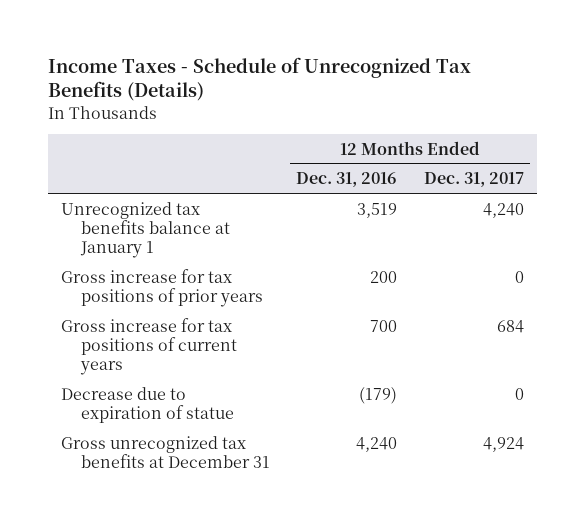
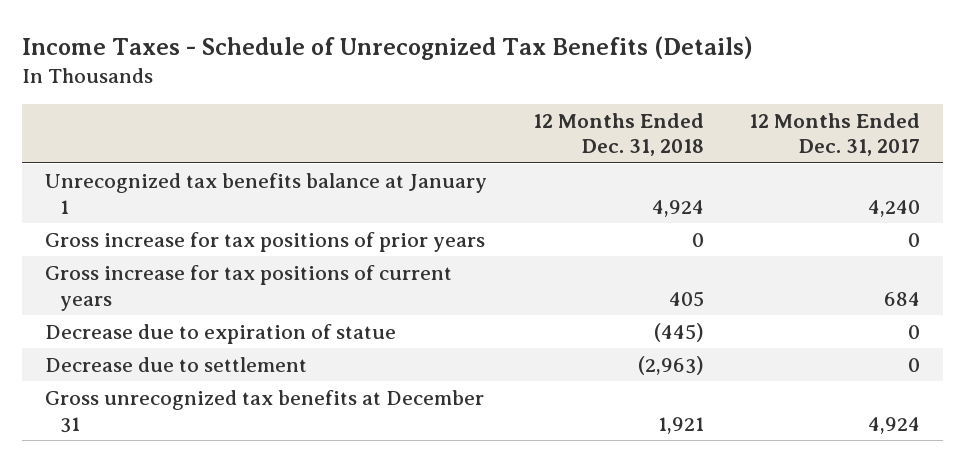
[296,172,398,188] Dec. 31, 2016 -> none
none -> [532,112,704,157] 12 Months Ended Dec. 31, 2018
none -> [45,356,308,372] Decrease due to settlement

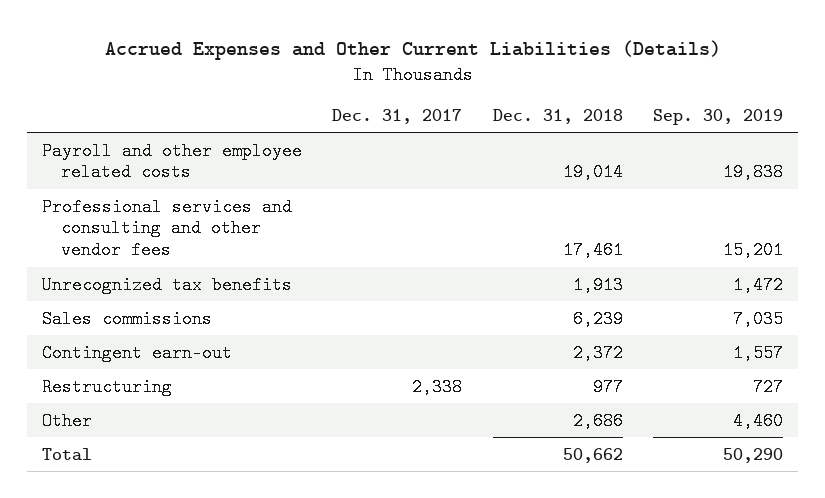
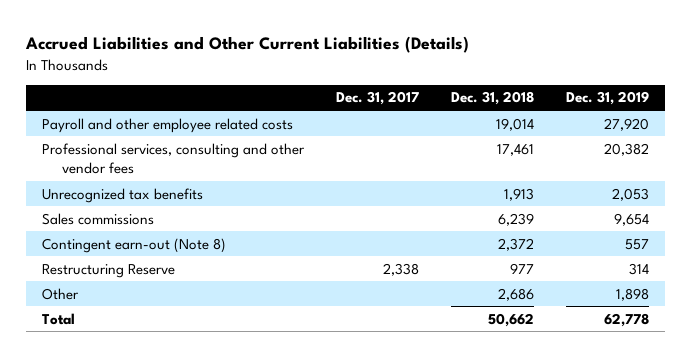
[104,40,721,61] Accrued Expenses and Other Current Liabilities (Details) -> [24,36,469,54] Accrued Liabilities and Other Current Liabilities (Details)
[653,108,784,125] Sep. 30, 2019 -> none
none -> [566,91,650,106] Dec. 31, 2019
[41,197,292,260] Professional services and consulting and other vendor fees -> [41,142,305,175] Professional services, consulting and other vendor fees
[41,343,232,362] Contingent earn-out -> [41,237,226,253] Contingent earn-out (Note 8)
[41,377,172,396] Restructuring -> [41,263,175,278] Restructuring Reserve

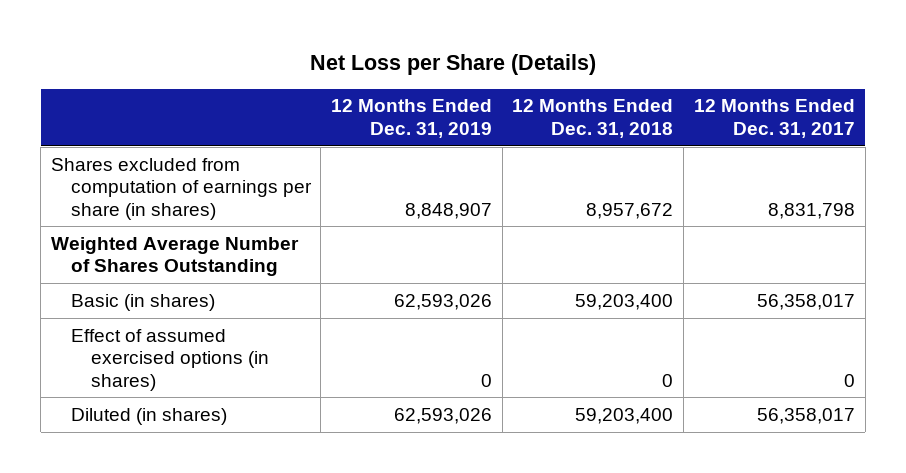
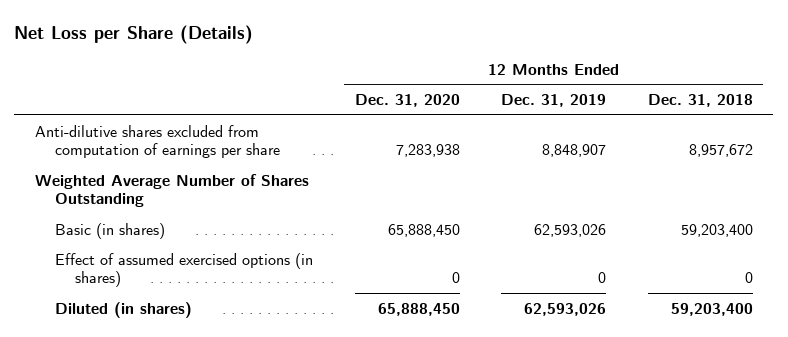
[693,99,855,138] 12 Months Ended Dec. 31, 2017 -> none
none -> [354,94,460,108] Dec. 31, 2020
[50,157,312,220] Shares excluded from computation of earnings per share (in shares) -> [35,124,280,159] Anti-dilutive shares excluded from computation of earnings per share

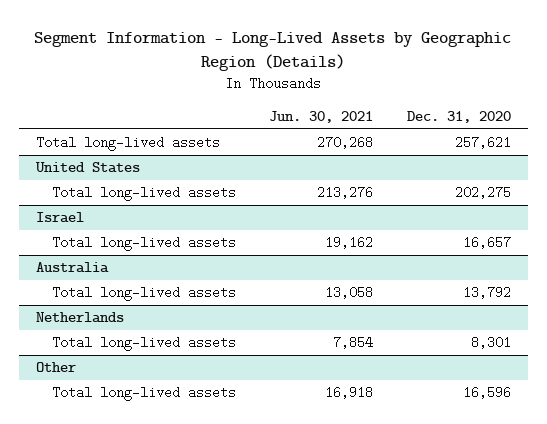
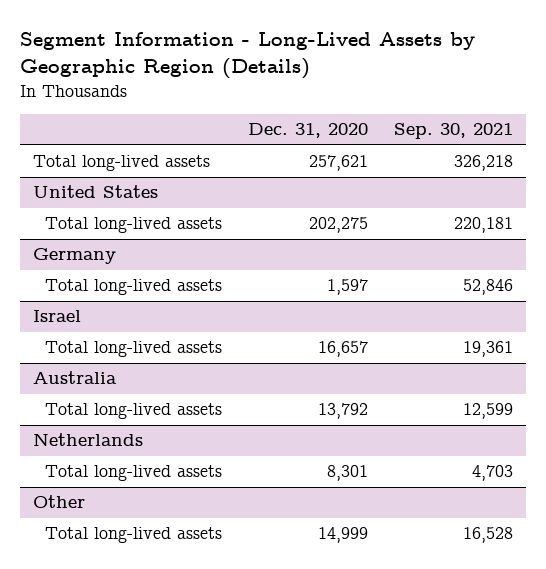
[269,111,374,124] Jun. 30, 2021 -> none
none -> [394,123,514,140] Sep. 30, 2021
none -> [32,248,116,265] Germany
none -> [45,279,223,296] Total long-lived assets
[463,386,512,400] 16,596 -> [318,527,369,544] 14,999

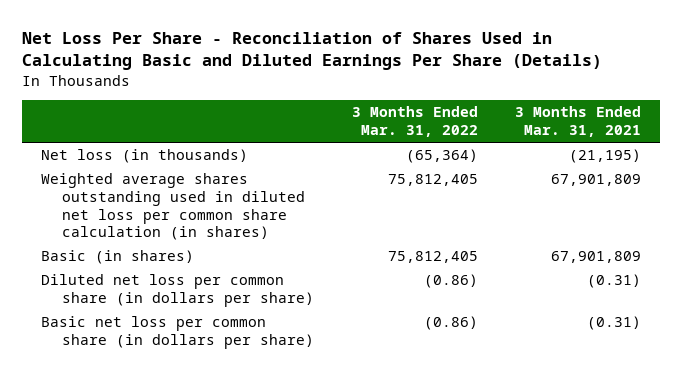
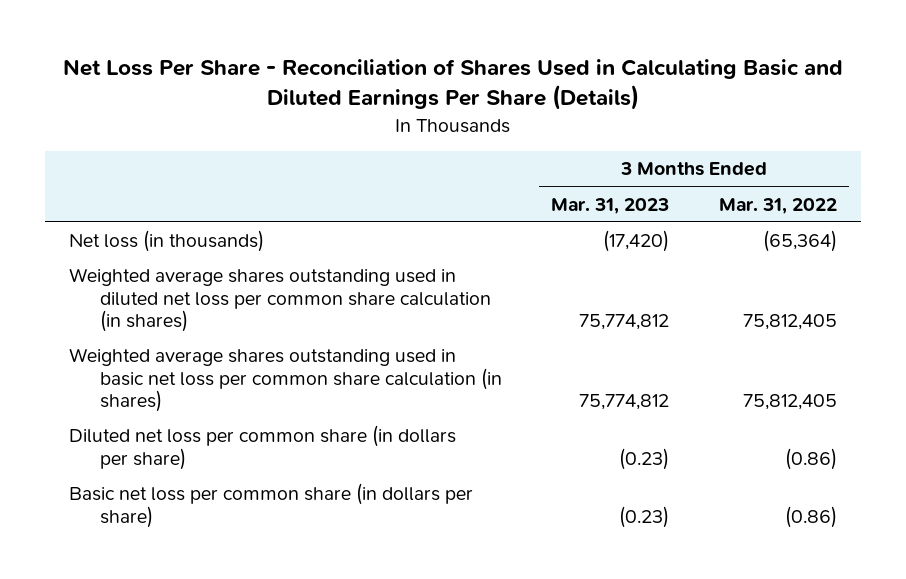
[515,106,642,137] 3 Months Ended Mar. 31, 2021 -> none
none -> [551,197,670,214] Mar. 31, 2023
[40,250,194,265] Basic (in shares) -> [69,348,502,413] Weighted average shares outstanding used in basic net loss per common share calculation (in shares)

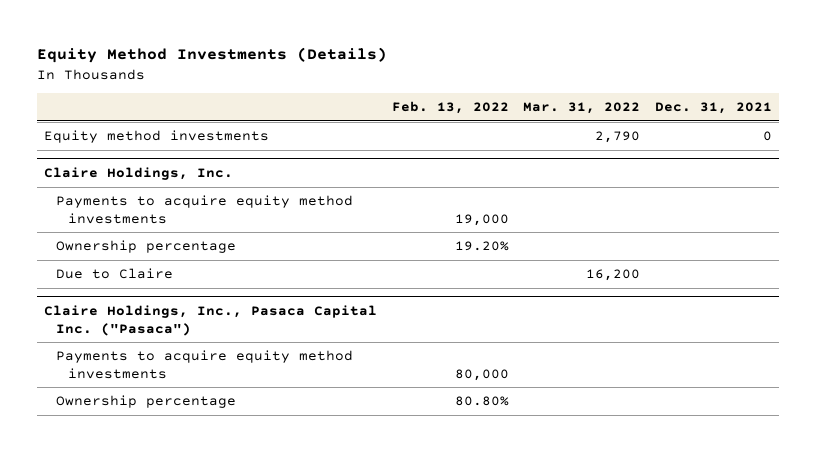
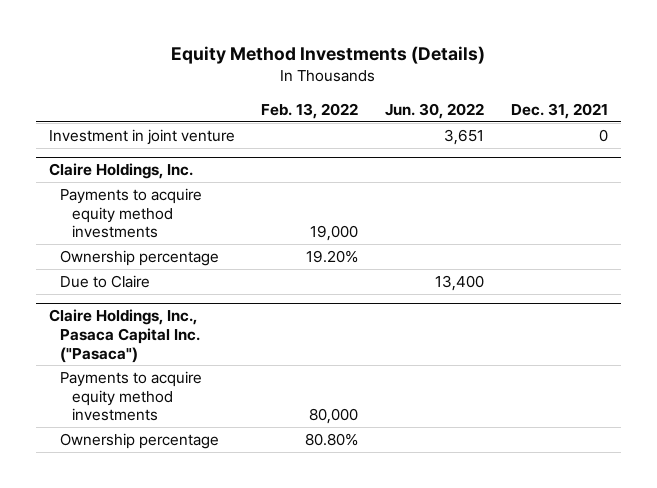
[523,102,641,115] Mar. 31, 2022 -> none
none -> [385,102,485,119] Jun. 30, 2022
[44,130,270,144] Equity method investments -> [48,128,235,145] Investment in joint venture

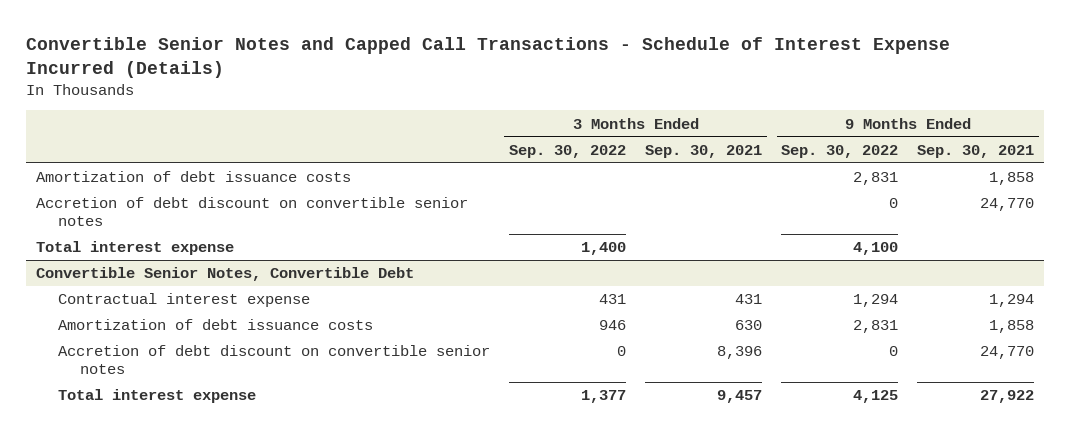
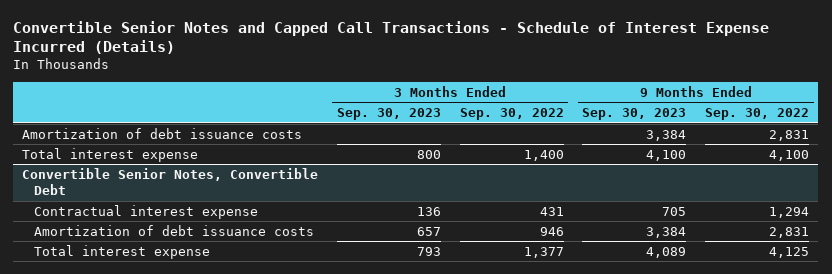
[645,144,763,158] Sep. 30, 2021 -> none
[917,144,1035,158] Sep. 30, 2021 -> none
none -> [337,108,442,121] Sep. 30, 2023
none -> [582,108,687,121] Sep. 30, 2023
[35,197,468,227] Accretion of debt discount on convertible senior notes -> none
[58,345,491,375] Accretion of debt discount on convertible senior notes -> none

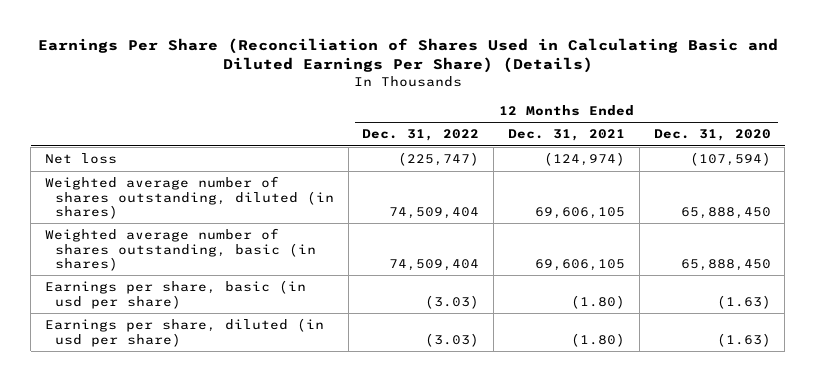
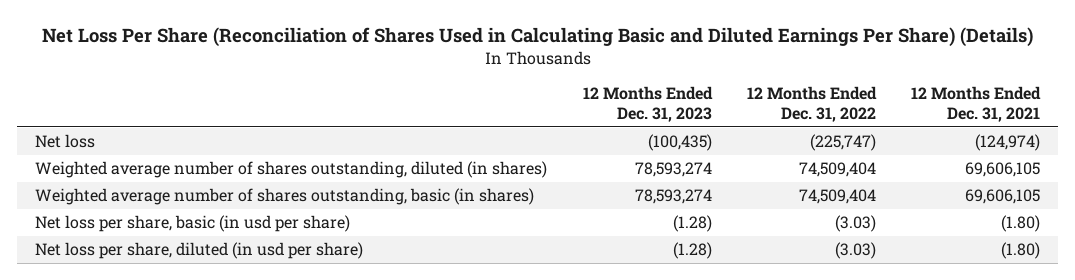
[37,38,778,74] Earnings Per Share (Reconciliation of Shares Used in Calculating Basic and Diluted Earnings Per Share) (Details) -> [41,27,1033,48] Net Loss Per Share (Reconciliation of Shares Used in Calculating Basic and Diluted Earnings Per Share) (Details)
[653,129,771,142] Dec. 31, 2020 -> none
none -> [582,86,713,123] 12 Months Ended Dec. 31, 2023
[45,280,307,309] Earnings per share, basic (in usd per share) -> [35,215,351,233] Net loss per share, basic (in usd per share)
[45,318,325,347] Earnings per share, diluted (in usd per share) -> [35,242,364,260] Net loss per share, diluted (in usd per share)

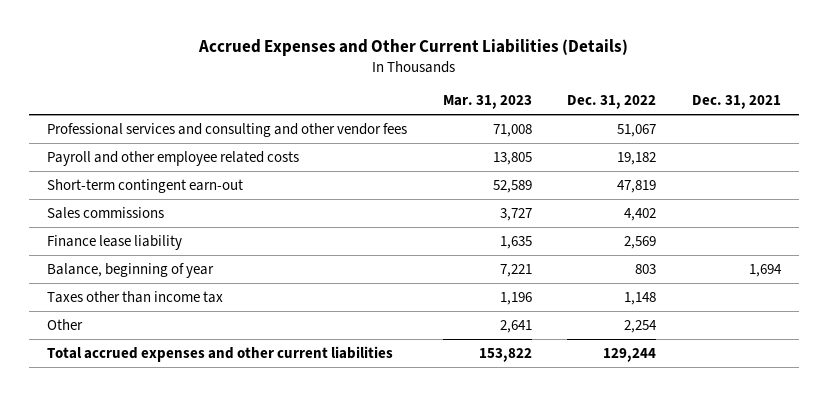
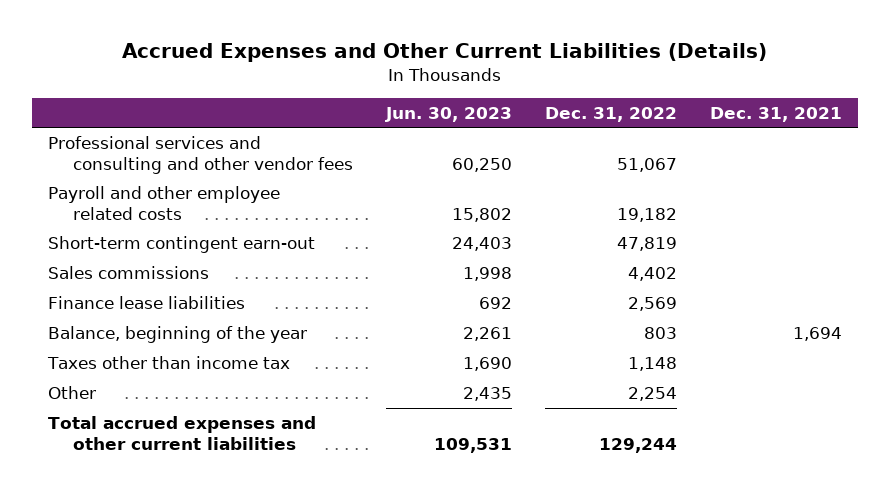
[442,95,532,110] Mar. 31, 2023 -> none
none -> [384,106,512,122] Jun. 30, 2023
[46,234,182,250] Finance lease liability -> [48,295,246,309] Finance lease liabilities
[46,262,214,278] Balance, beginning of year -> [48,325,308,343] Balance, beginning of the year

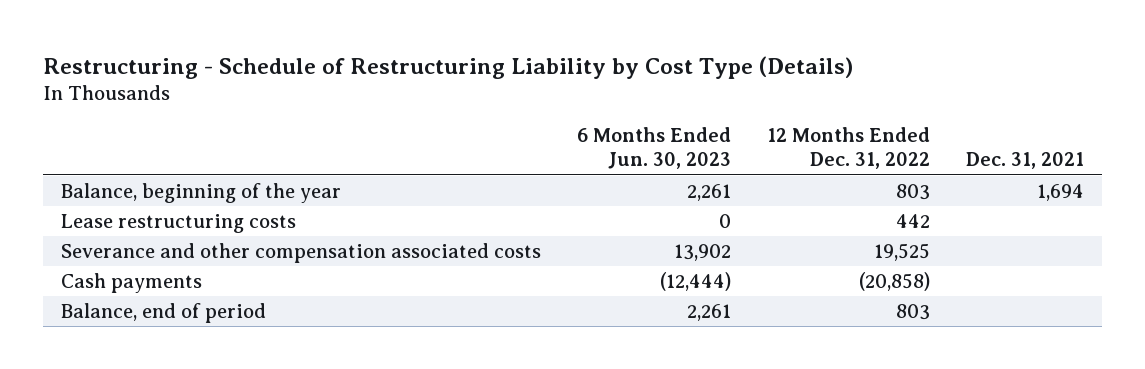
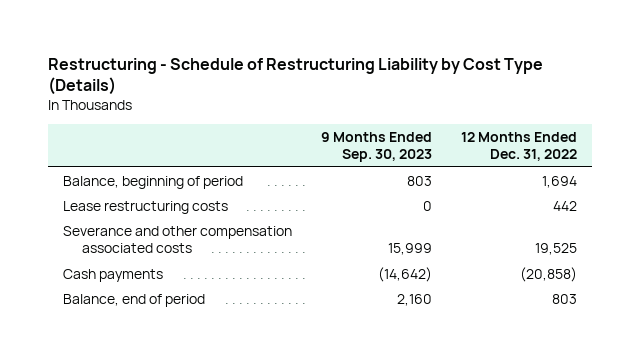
[577,127,732,170] 6 Months Ended Jun. 30, 2023 -> none
[966,152,1085,170] Dec. 31, 2021 -> none
none -> [320,131,432,163] 9 Months Ended Sep. 30, 2023
[61,183,342,204] Balance, beginning of the year -> [62,175,243,189] Balance, beginning of period
[896,184,931,201] 803 -> [542,175,578,188] 1,694

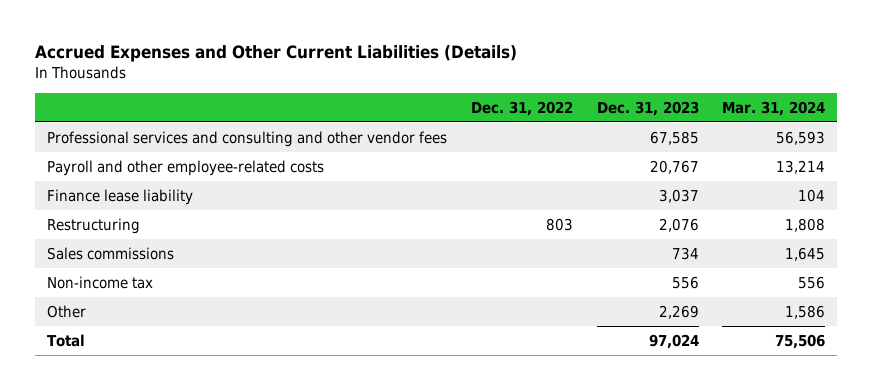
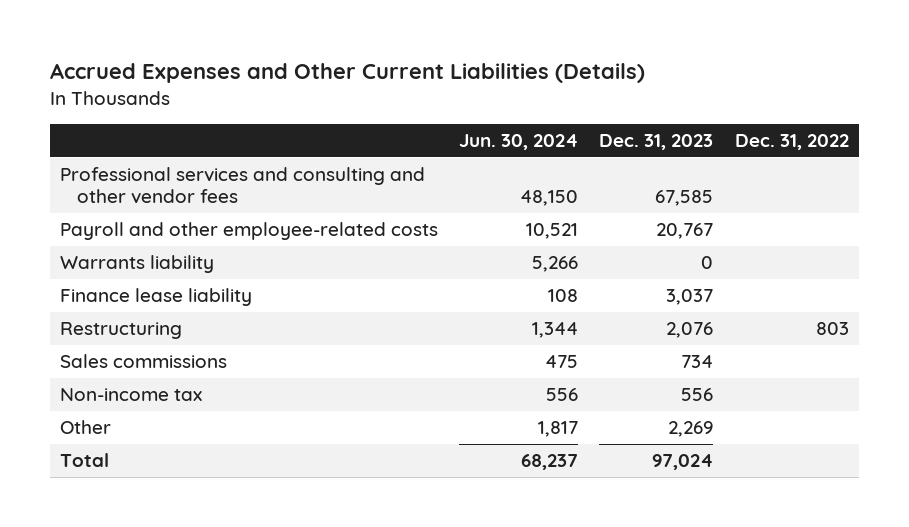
[722,100,826,116] Mar. 31, 2024 -> none
none -> [459,133,579,150] Jun. 30, 2024
none -> [60,255,215,274] Warrants liability

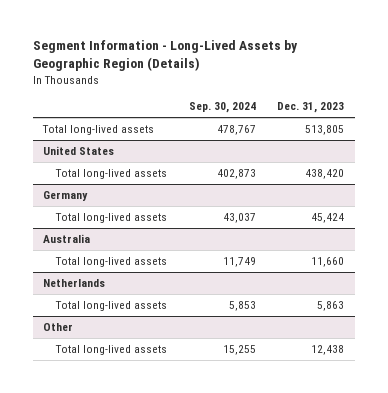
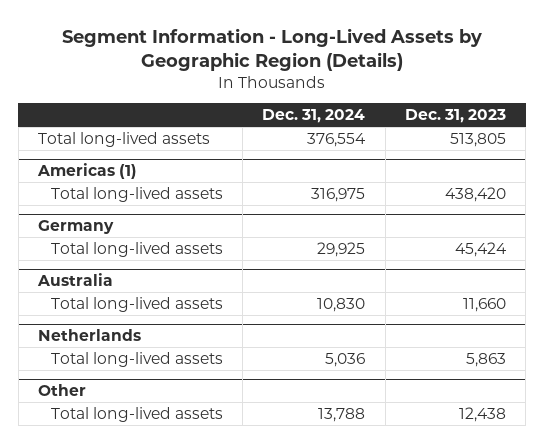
[188,102,256,114] Sep. 30, 2024 -> none
none -> [262,109,366,124] Dec. 31, 2024
[43,145,115,155] United States -> [37,163,138,180] Americas (1)

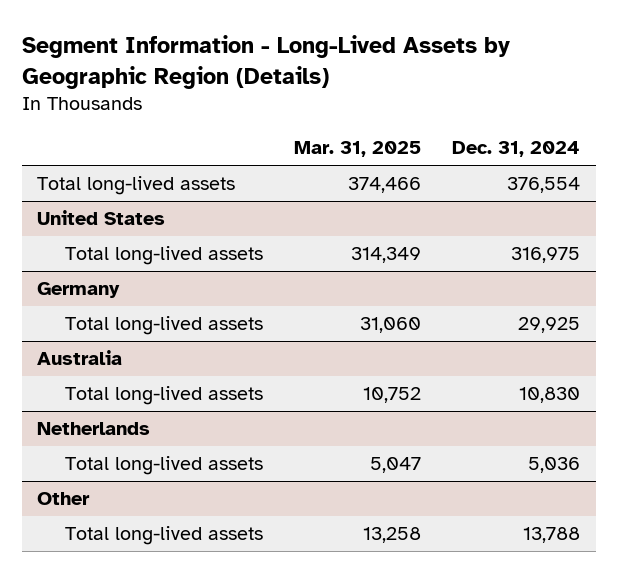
[404,109,506,124] Dec. 31, 2023 -> none
none -> [294,141,422,158] Mar. 31, 2025
[37,163,138,180] Americas (1) -> [37,210,166,226] United States

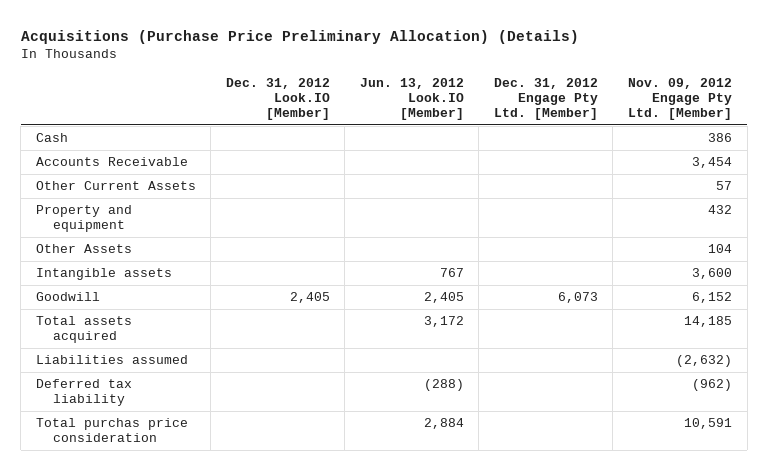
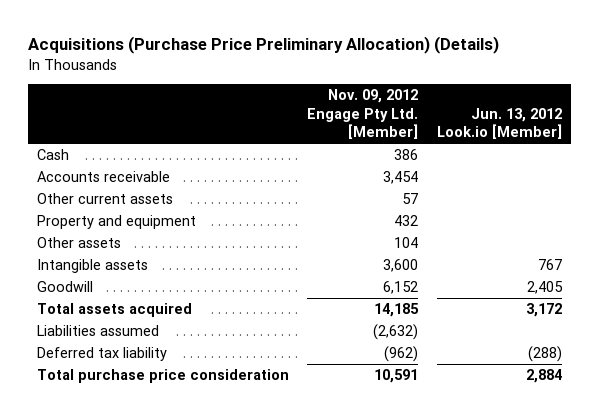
[225,78,330,120] Dec. 31, 2012 Look.IO [Member] -> none
[359,78,464,120] Jun. 13, 2012 Look.IO [Member] -> none
[493,78,598,120] Dec. 31, 2012 Engage Pty Ltd. [Member] -> none
none -> [436,107,562,139] Jun. 13, 2012 Look.io [Member]
[35,157,188,167] Accounts Receivable -> [36,171,170,183] Accounts receivable
[35,181,196,191] Other Current Assets -> [36,193,173,205] Other current assets
[35,244,132,254] Other Assets -> [36,237,121,249] Other assets
[35,418,188,443] Total purchas price consideration -> [36,369,289,384] Total purchase price consideration

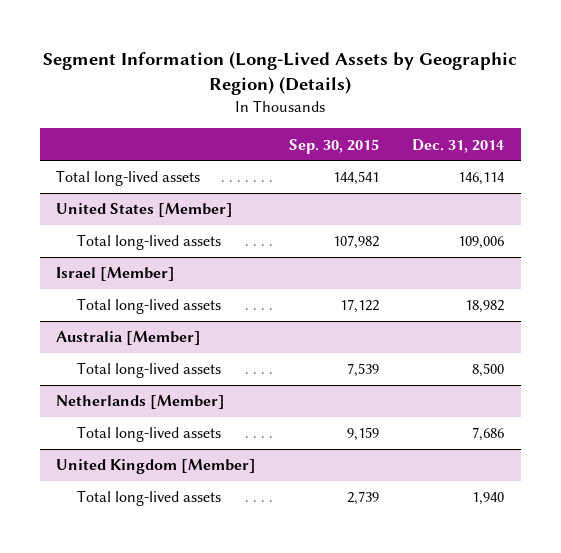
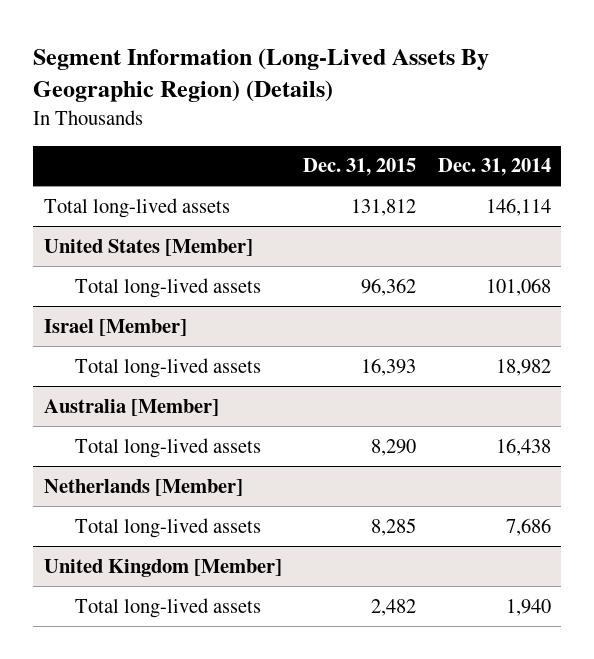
[43,50,518,96] Segment Information (Long-Lived Assets by Geographic Region) (Details) -> [33,48,490,103] Segment Information (Long-Lived Assets By Geographic Region) (Details)
[289,138,380,154] Sep. 30, 2015 -> none
none -> [303,158,417,177] Dec. 31, 2015
[458,236,505,250] 109,006 -> [485,277,551,296] 101,068
[472,363,505,378] 8,500 -> [495,437,551,456] 16,438

